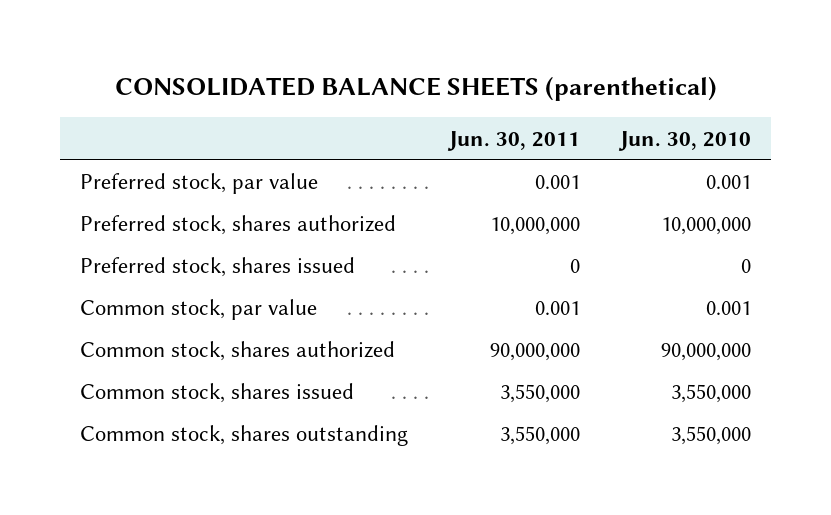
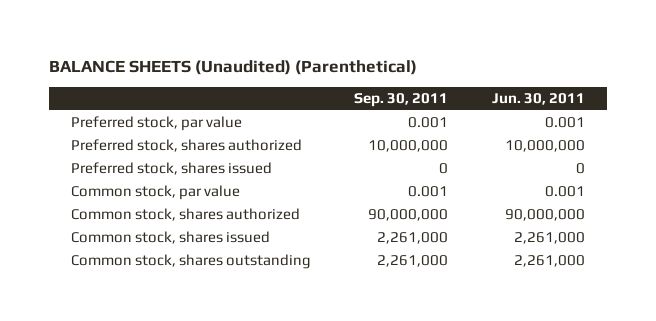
[114,76,717,102] CONSOLIDATED BALANCE SHEETS (parenthetical) -> [48,59,417,75] BALANCE SHEETS (Unaudited) (Parenthetical)
[617,130,751,151] Jun. 30, 2010 -> none
none -> [354,92,449,107] Sep. 30, 2011
[499,384,580,404] 3,550,000 -> [514,232,586,245] 2,261,000
[499,426,580,446] 3,550,000 -> [514,255,586,268] 2,261,000

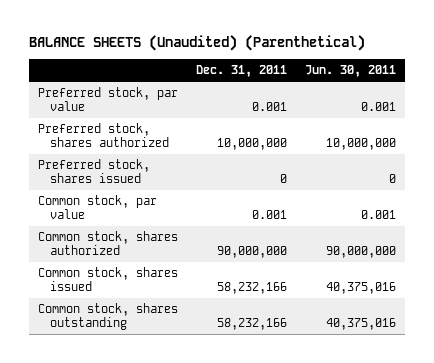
[354,92,449,107] Sep. 30, 2011 -> none
none -> [196,65,288,78] Dec. 31, 2011
[514,232,586,245] 2,261,000 -> [326,282,397,295] 40,375,016
[514,255,586,268] 2,261,000 -> [326,318,397,331] 40,375,016

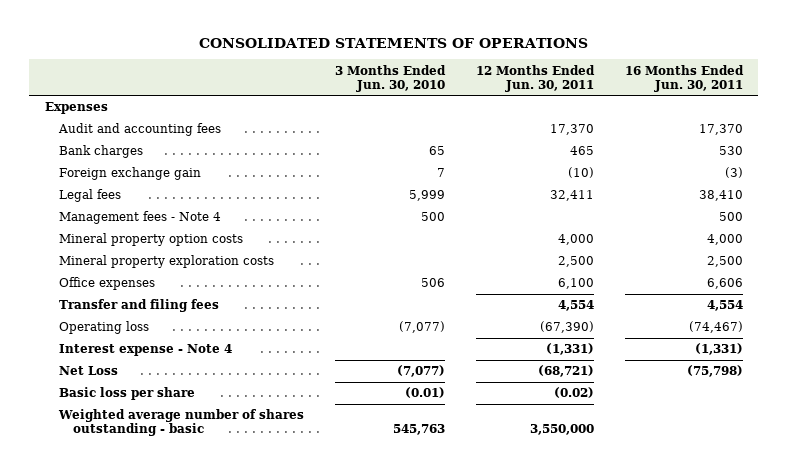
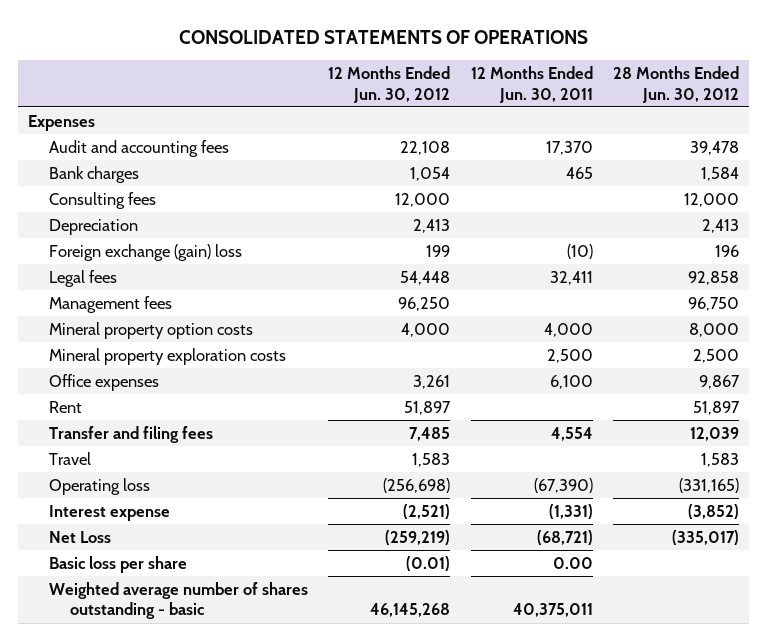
[335,64,447,92] 3 Months Ended Jun. 30, 2010 -> none
[624,64,744,92] 16 Months Ended Jun. 30, 2011 -> none
none -> [328,66,451,103] 12 Months Ended Jun. 30, 2012
none -> [613,66,740,103] 28 Months Ended Jun. 30, 2012
none -> [48,192,156,210] Consulting fees
none -> [48,219,138,236] Depreciation
[59,167,202,181] Foreign exchange gain -> [48,244,242,262] Foreign exchange (gain) loss
[59,211,222,225] Management fees - Note 4 -> [48,296,172,314] Management fees
none -> [48,401,82,414] Rent
none -> [48,452,91,466] Travel
[59,344,233,357] Interest expense - Note 4 -> [48,505,170,522] Interest expense
[553,387,594,399] (0.02) -> [552,557,593,570] 0.00
[529,424,594,436] 3,550,000 -> [512,603,593,618] 40,375,011

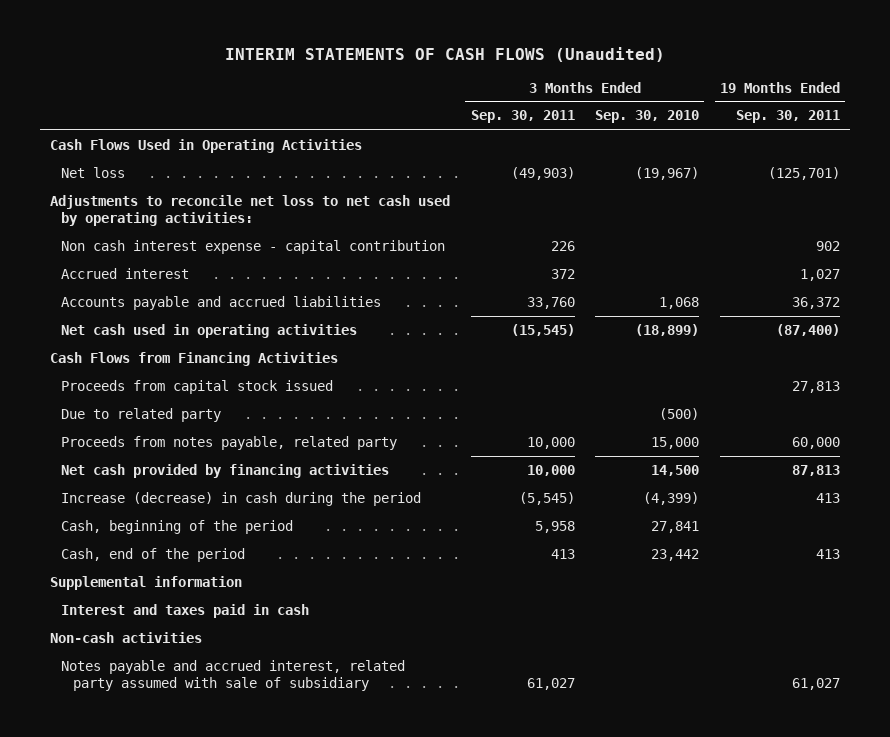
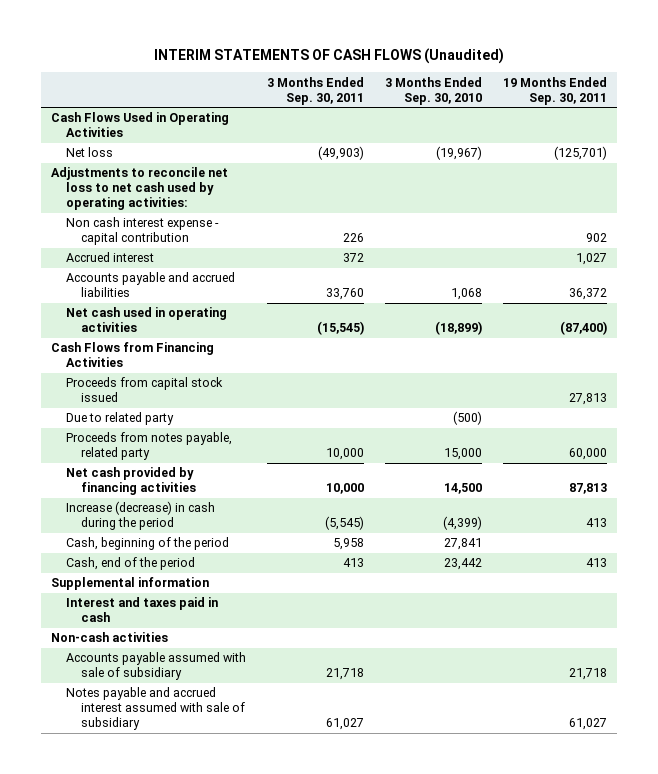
none -> [65,652,246,681] Accounts payable assumed with sale of subsidiary
[61,659,406,692] Notes payable and accrued interest, related party assumed with sale of subsidiary -> [65,687,245,731] Notes payable and accrued interest assumed with sale of subsidiary

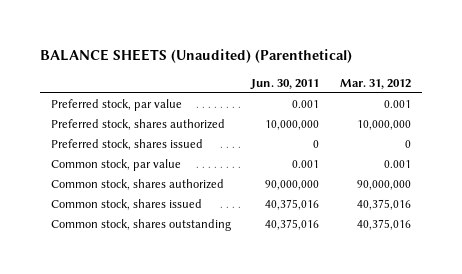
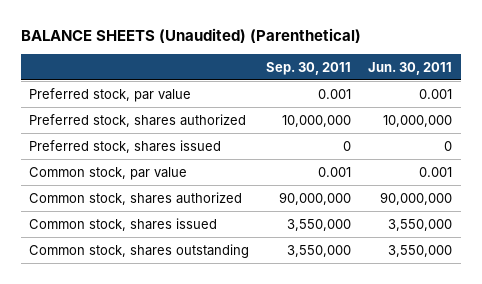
[340,78,412,89] Mar. 31, 2012 -> none
none -> [266,61,352,75] Sep. 30, 2011
[265,199,320,211] 40,375,016 -> [388,218,453,231] 3,550,000
[265,219,320,231] 40,375,016 -> [388,244,453,257] 3,550,000

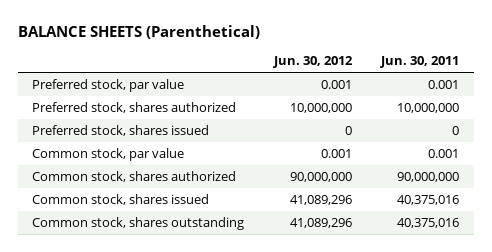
[20,28,361,44] BALANCE SHEETS (Unaudited) (Parenthetical) -> [17,25,260,40] BALANCE SHEETS (Parenthetical)
[266,61,352,75] Sep. 30, 2011 -> none
none -> [272,56,353,69] Jun. 30, 2012
[388,218,453,231] 3,550,000 -> [397,194,460,205] 40,375,016
[388,244,453,257] 3,550,000 -> [397,217,460,228] 40,375,016

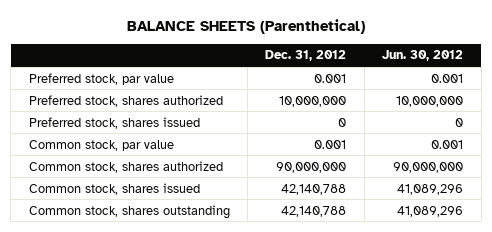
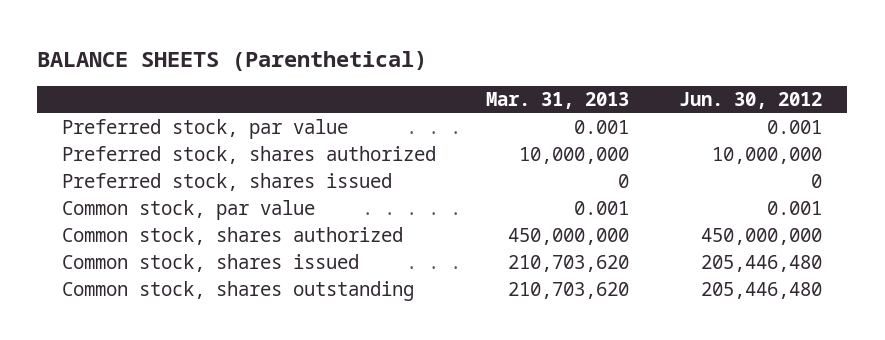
[265,50,347,62] Dec. 31, 2012 -> none
none -> [486,92,630,110] Mar. 31, 2013
[393,161,464,173] 90,000,000 -> [701,228,823,246] 450,000,000
[397,183,464,195] 41,089,296 -> [701,255,823,273] 205,446,480
[397,205,464,217] 41,089,296 -> [701,282,823,300] 205,446,480

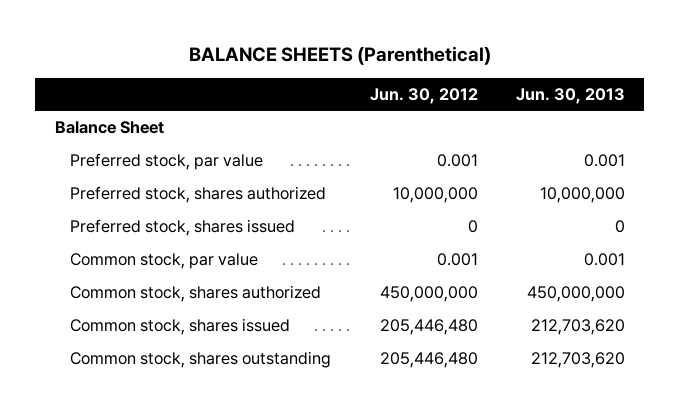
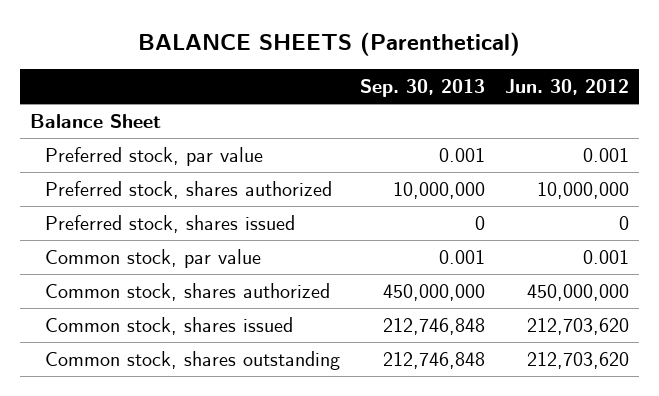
[515,87,625,104] Jun. 30, 2013 -> none
none -> [359,79,485,98] Sep. 30, 2013
[379,319,478,336] 205,446,480 -> [526,317,629,335] 212,703,620
[379,352,478,369] 205,446,480 -> [526,351,629,369] 212,703,620

